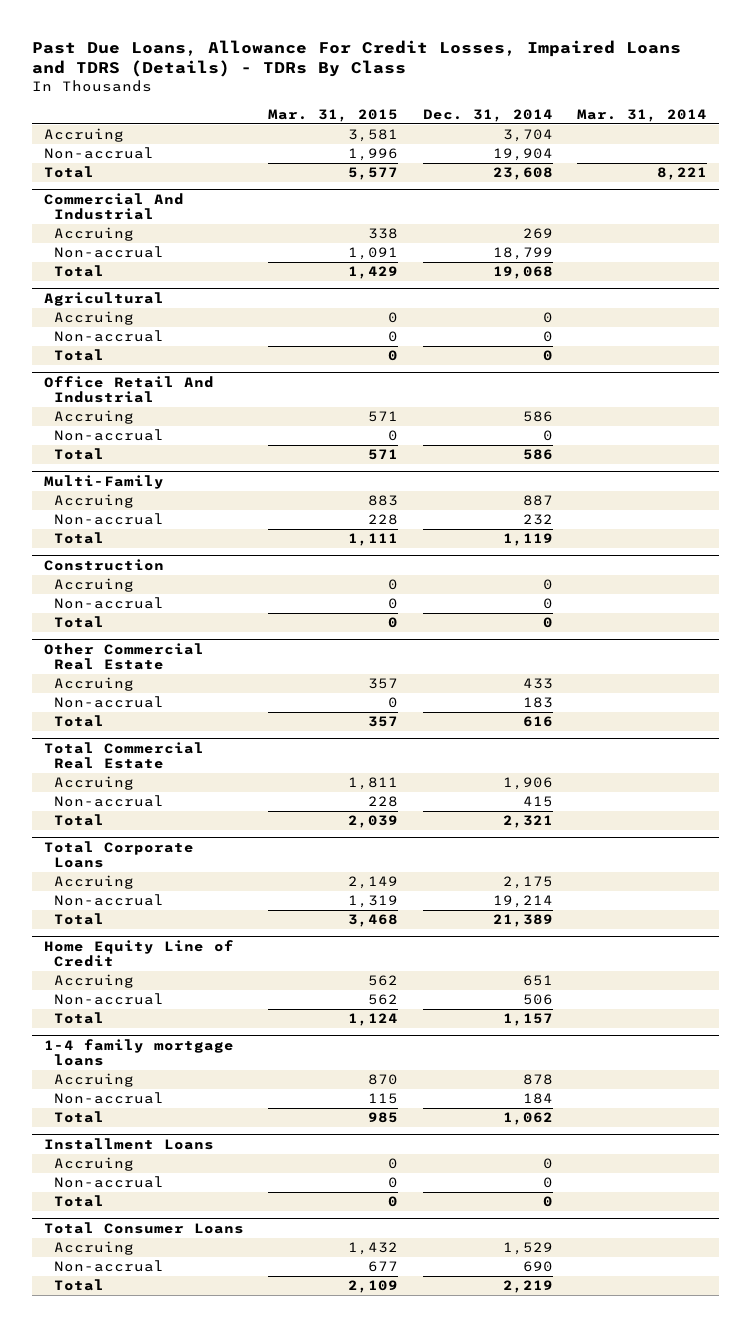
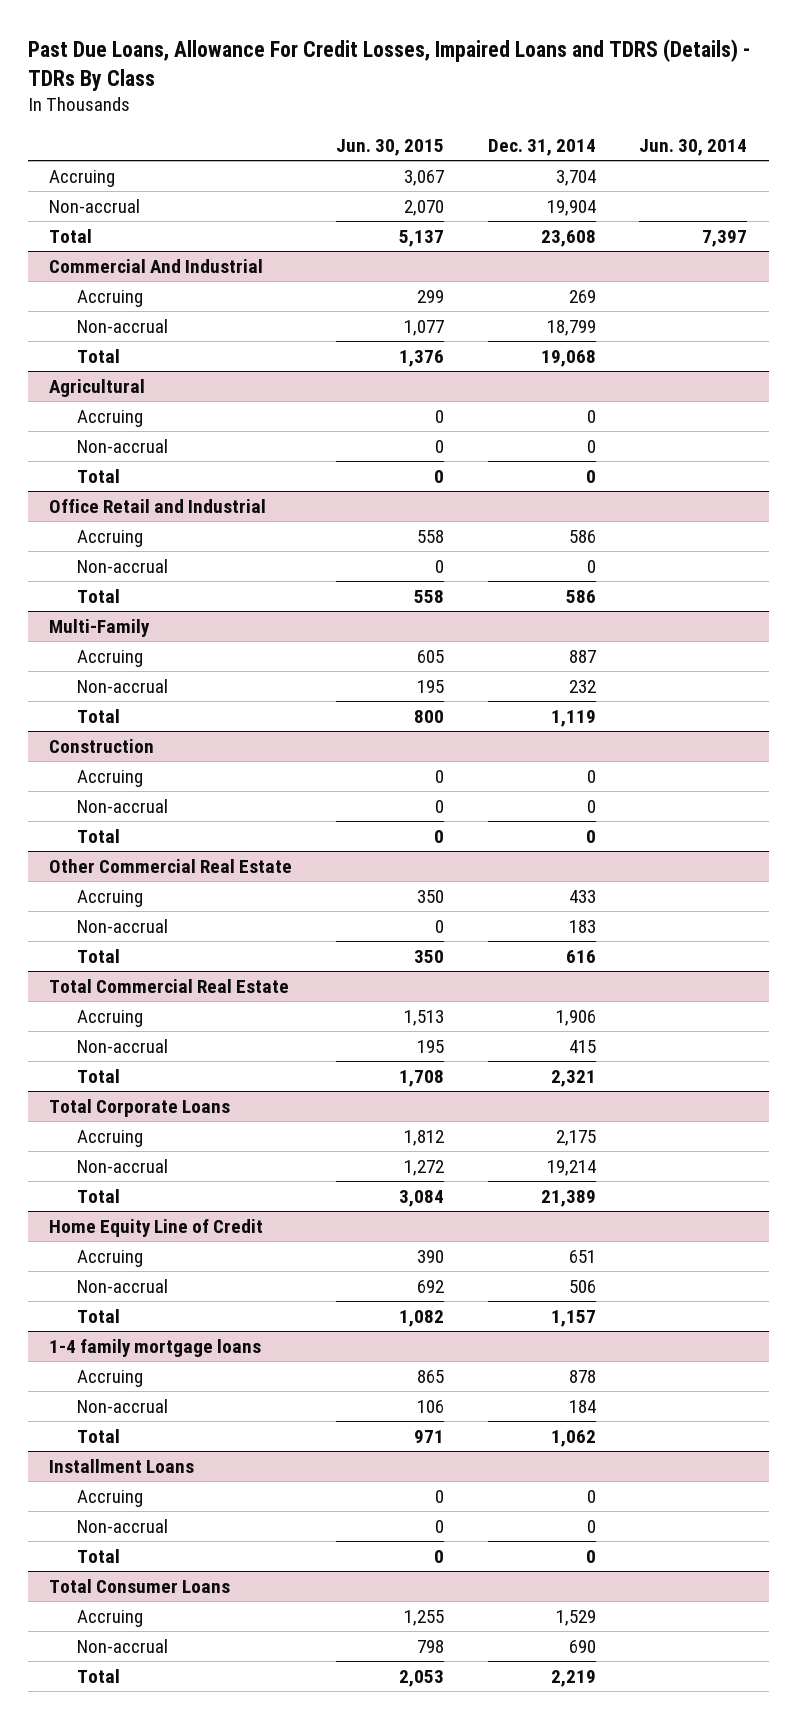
[268,108,399,122] Mar. 31, 2015 -> none
[576,108,707,122] Mar. 31, 2014 -> none
none -> [336,138,445,156] Jun. 30, 2015
none -> [639,138,748,156] Jun. 30, 2014
[44,375,215,404] Office Retail And Industrial -> [49,498,267,513] Office Retail and Industrial

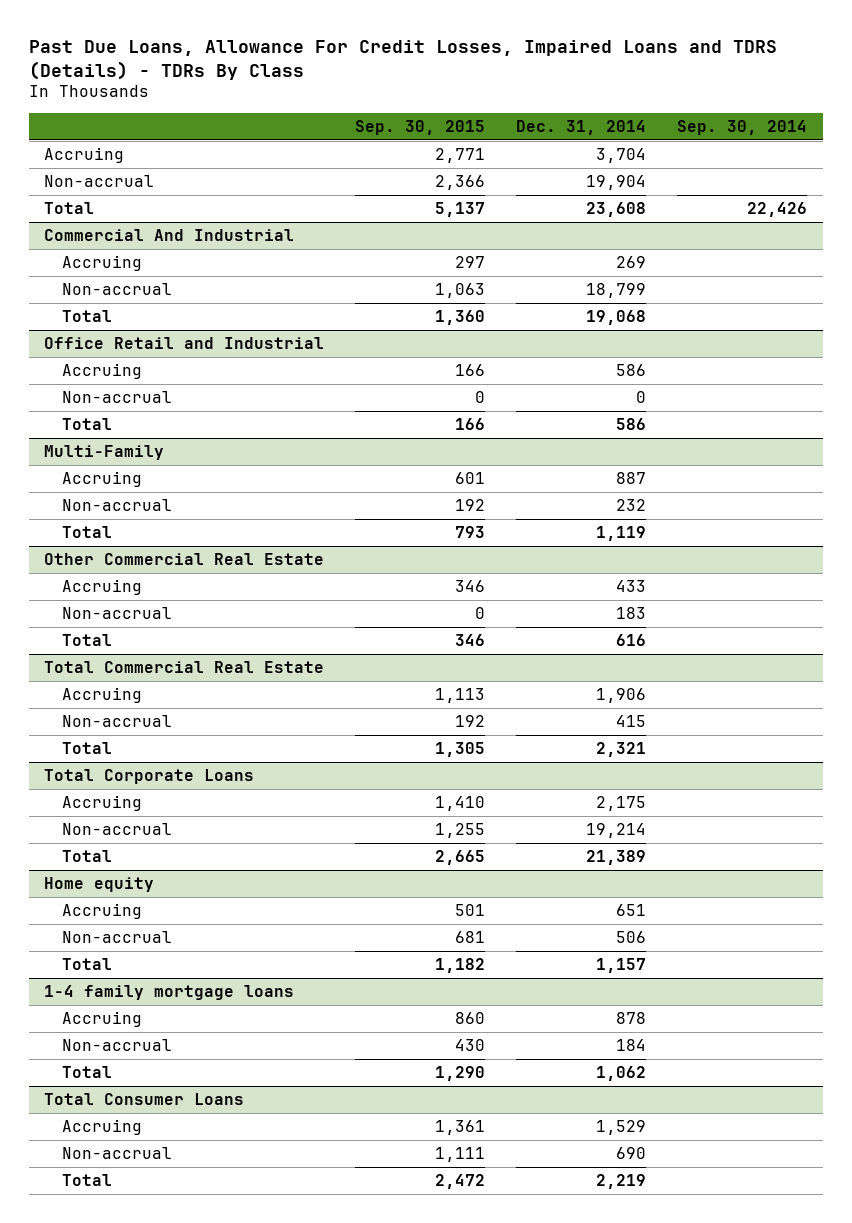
[336,138,445,156] Jun. 30, 2015 -> none
[639,138,748,156] Jun. 30, 2014 -> none
none -> [355,119,486,135] Sep. 30, 2015
none -> [677,119,808,135] Sep. 30, 2014
[49,378,146,397] Agricultural -> none
[76,409,143,427] Accruing -> none
[76,438,168,453] Non-accrual -> none
[76,468,120,483] Total -> none
[49,738,155,753] Construction -> none
[76,769,143,787] Accruing -> none
[76,798,168,813] Non-accrual -> none
[76,828,120,843] Total -> none
[49,1218,264,1237] Home Equity Line of Credit -> [44,877,155,893] Home equity
[49,1458,195,1473] Installment Loans -> none
[76,1489,143,1507] Accruing -> none
[76,1518,168,1533] Non-accrual -> none
[76,1548,120,1563] Total -> none

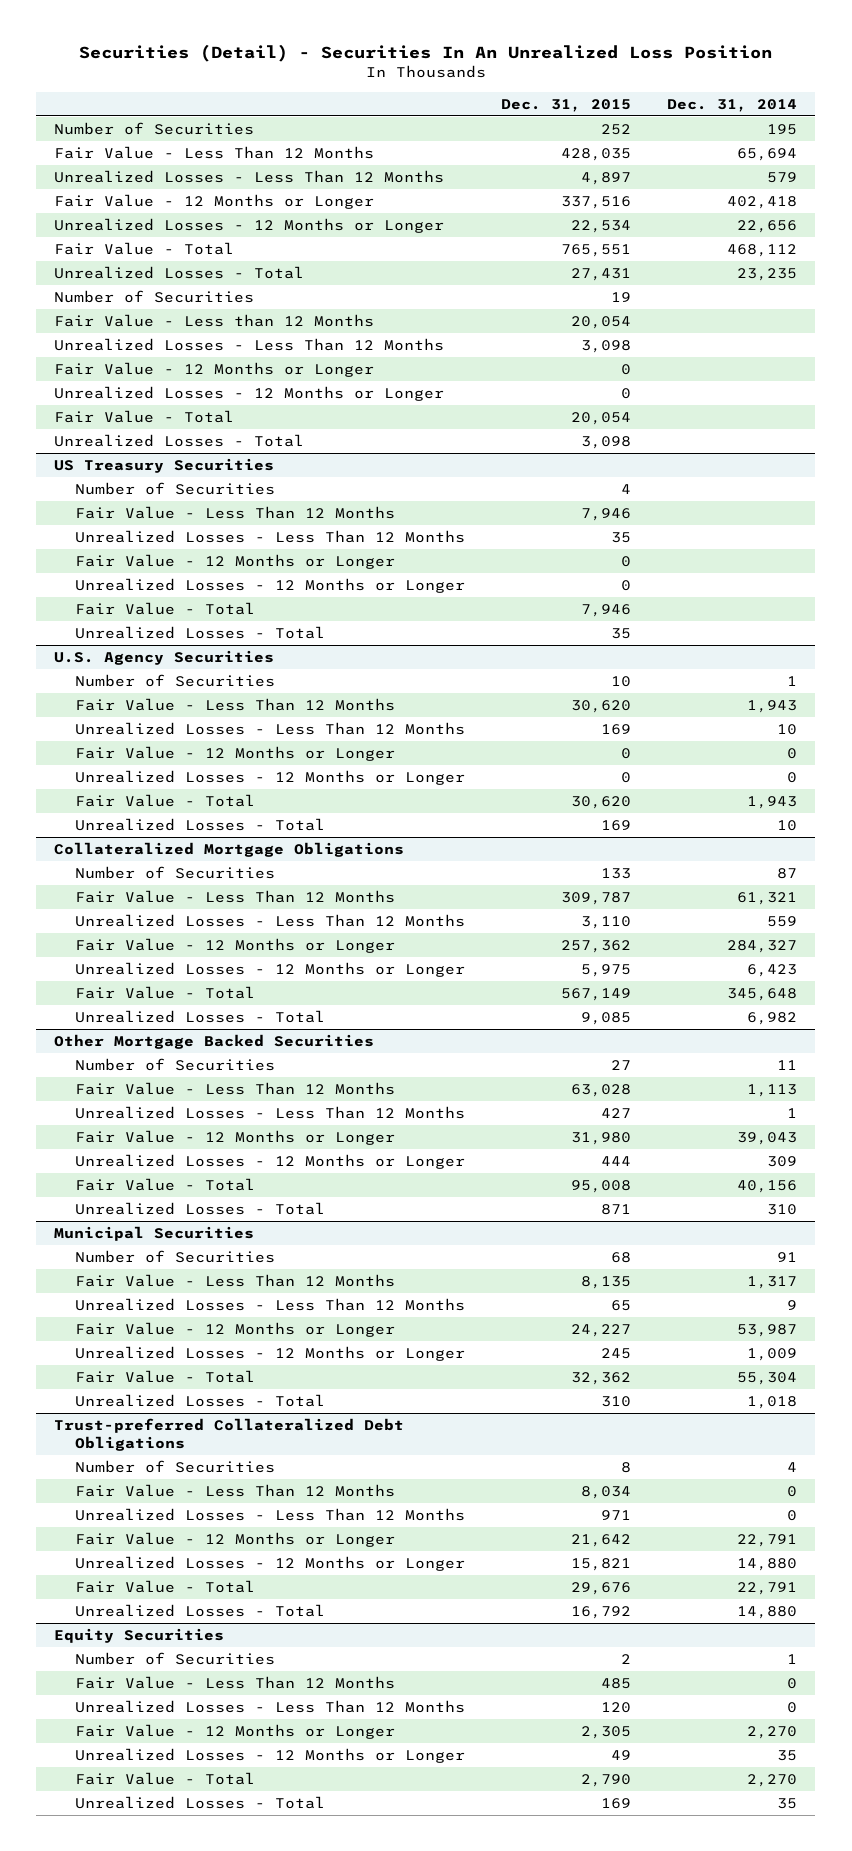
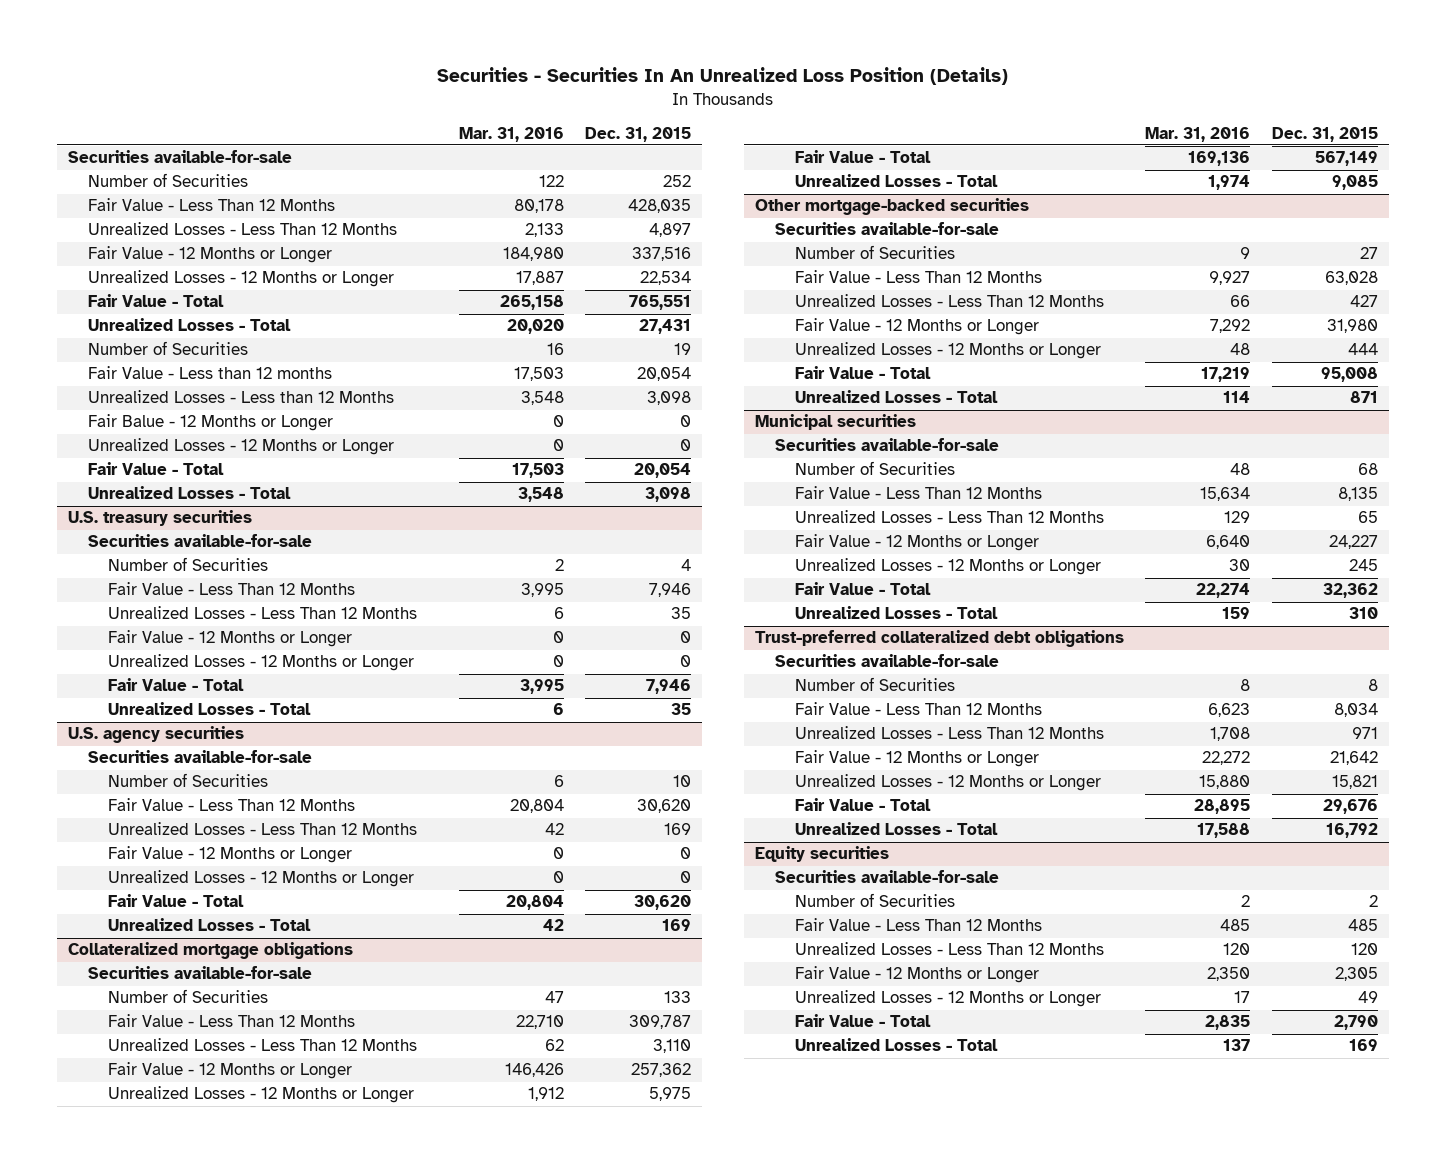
[78,44,772,63] Securities (Detail) - Securities In An Unrealized Loss Position -> [436,67,1008,86] Securities - Securities In An Unrealized Loss Position (Details)
[667,98,798,112] Dec. 31, 2014 -> none
none -> [458,126,564,142] Mar. 31, 2016
none -> [67,150,292,164] Securities available-for-sale
[54,314,375,328] Fair Value - Less than 12 Months -> [87,366,332,380] Fair Value - Less than 12 months
[54,338,445,352] Unrealized Losses - Less Than 12 Months -> [87,390,394,404] Unrealized Losses - Less than 12 Months
[54,362,375,378] Fair Value - 12 Months or Longer -> [87,414,333,432] Fair Balue - 12 Months or Longer
[54,458,275,474] US Treasury Securities -> [67,510,252,527] U.S. treasury securities
none -> [87,534,312,548] Securities available-for-sale
[54,650,275,666] U.S. Agency Securities -> [67,726,244,744] U.S. agency securities
none -> [87,750,312,764] Securities available-for-sale
[54,842,405,858] Collateralized Mortgage Obligations -> [67,942,353,960] Collateralized mortgage obligations
none -> [87,966,312,980] Securities available-for-sale
[54,1034,375,1050] Other Mortgage Backed Securities -> [754,198,1029,216] Other mortgage-backed securities
none -> [774,222,999,236] Securities available-for-sale
[54,1226,255,1242] Municipal Securities -> [754,414,916,431] Municipal securities
none -> [774,438,999,452] Securities available-for-sale
[54,1418,405,1452] Trust-preferred Collateralized Debt Obligations -> [754,630,1124,648] Trust-preferred collateralized debt obligations
none -> [774,654,999,668] Securities available-for-sale
[54,1628,225,1644] Equity Securities -> [754,846,889,863] Equity securities
none -> [774,870,999,884] Securities available-for-sale

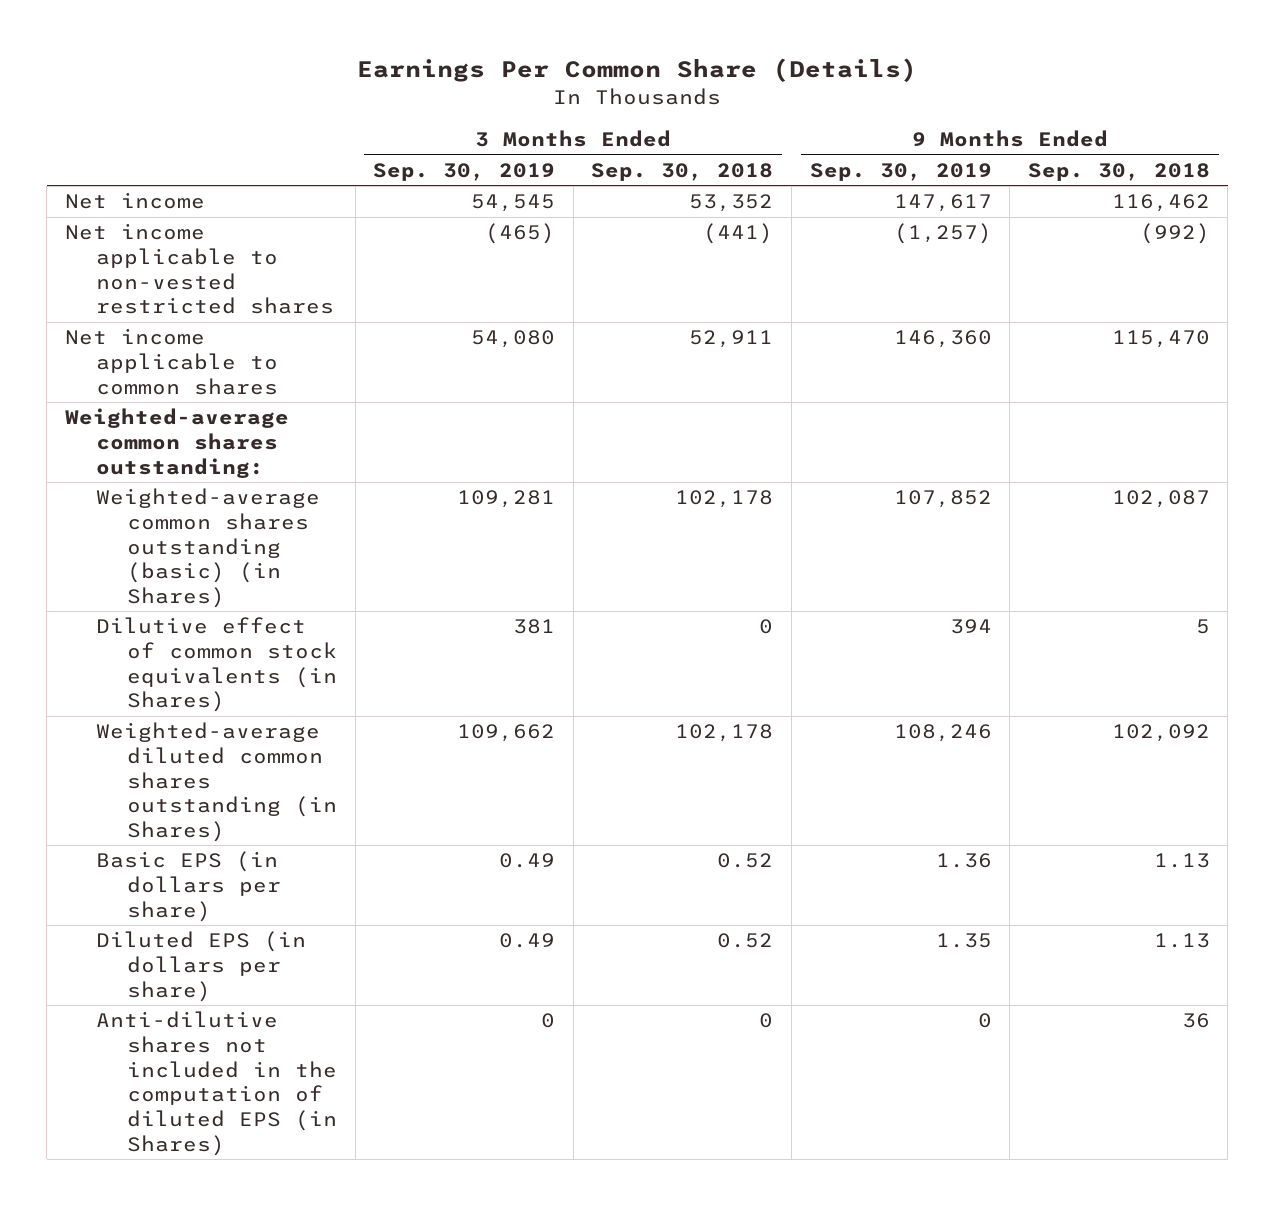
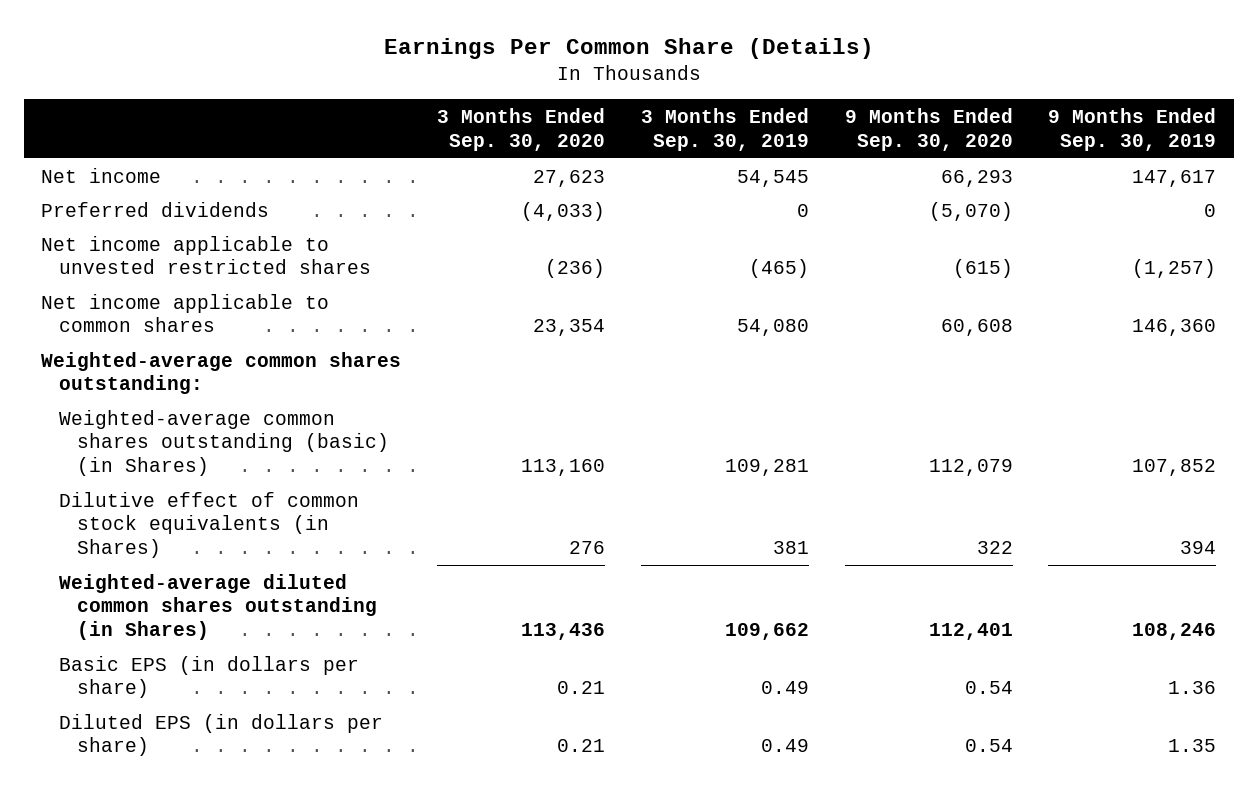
[591,162,774,181] Sep. 30, 2018 -> none
[1027,162,1210,181] Sep. 30, 2018 -> none
none -> [437,108,606,151] 3 Months Ended Sep. 30, 2020
none -> [844,108,1013,151] 9 Months Ended Sep. 30, 2020
none -> [41,201,270,217] Preferred dividends
[64,223,334,315] Net income applicable to non-vested restricted shares -> [41,235,372,275] Net income applicable to unvested restricted shares
[95,1011,337,1156] Anti-dilutive shares not included in the computation of diluted EPS (in Shares) -> none

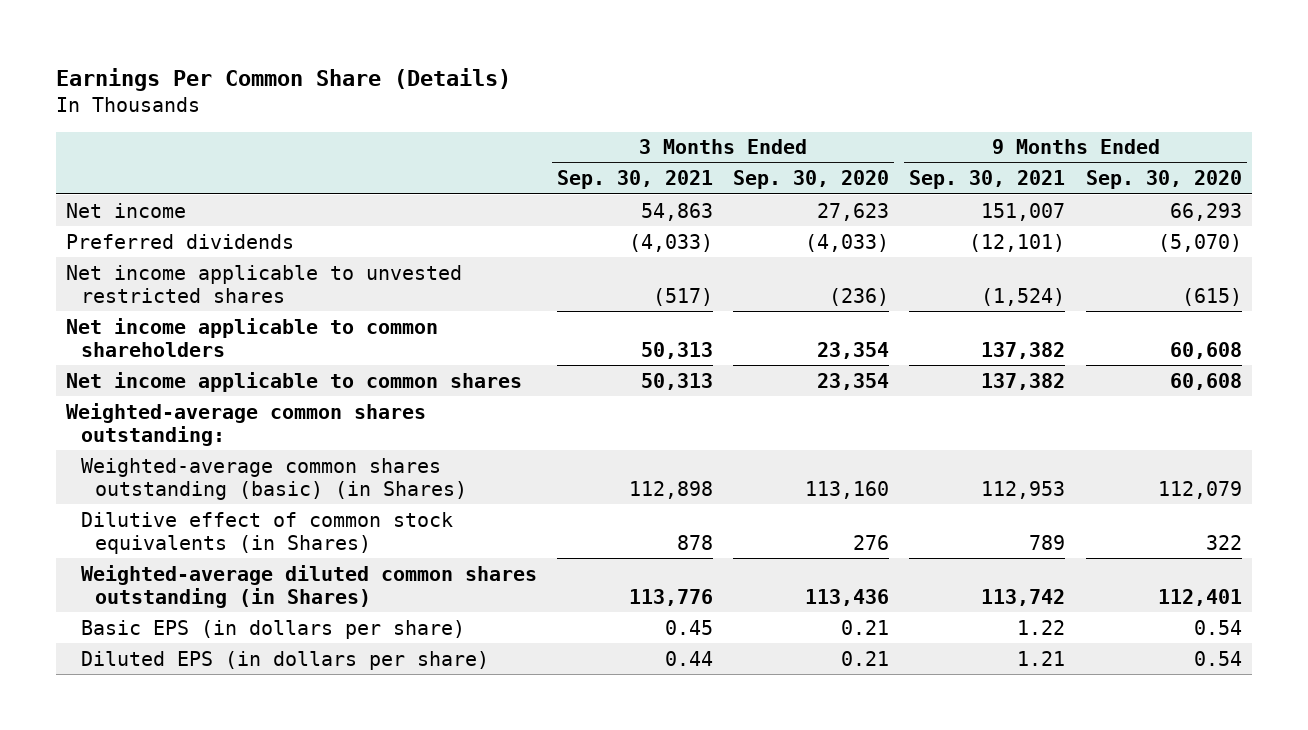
[640,108,809,151] 3 Months Ended Sep. 30, 2019 -> none
[1048,108,1217,151] 9 Months Ended Sep. 30, 2019 -> none
none -> [556,170,713,190] Sep. 30, 2021
none -> [909,170,1066,190] Sep. 30, 2021
none -> [66,317,439,357] Net income applicable to common shareholders

